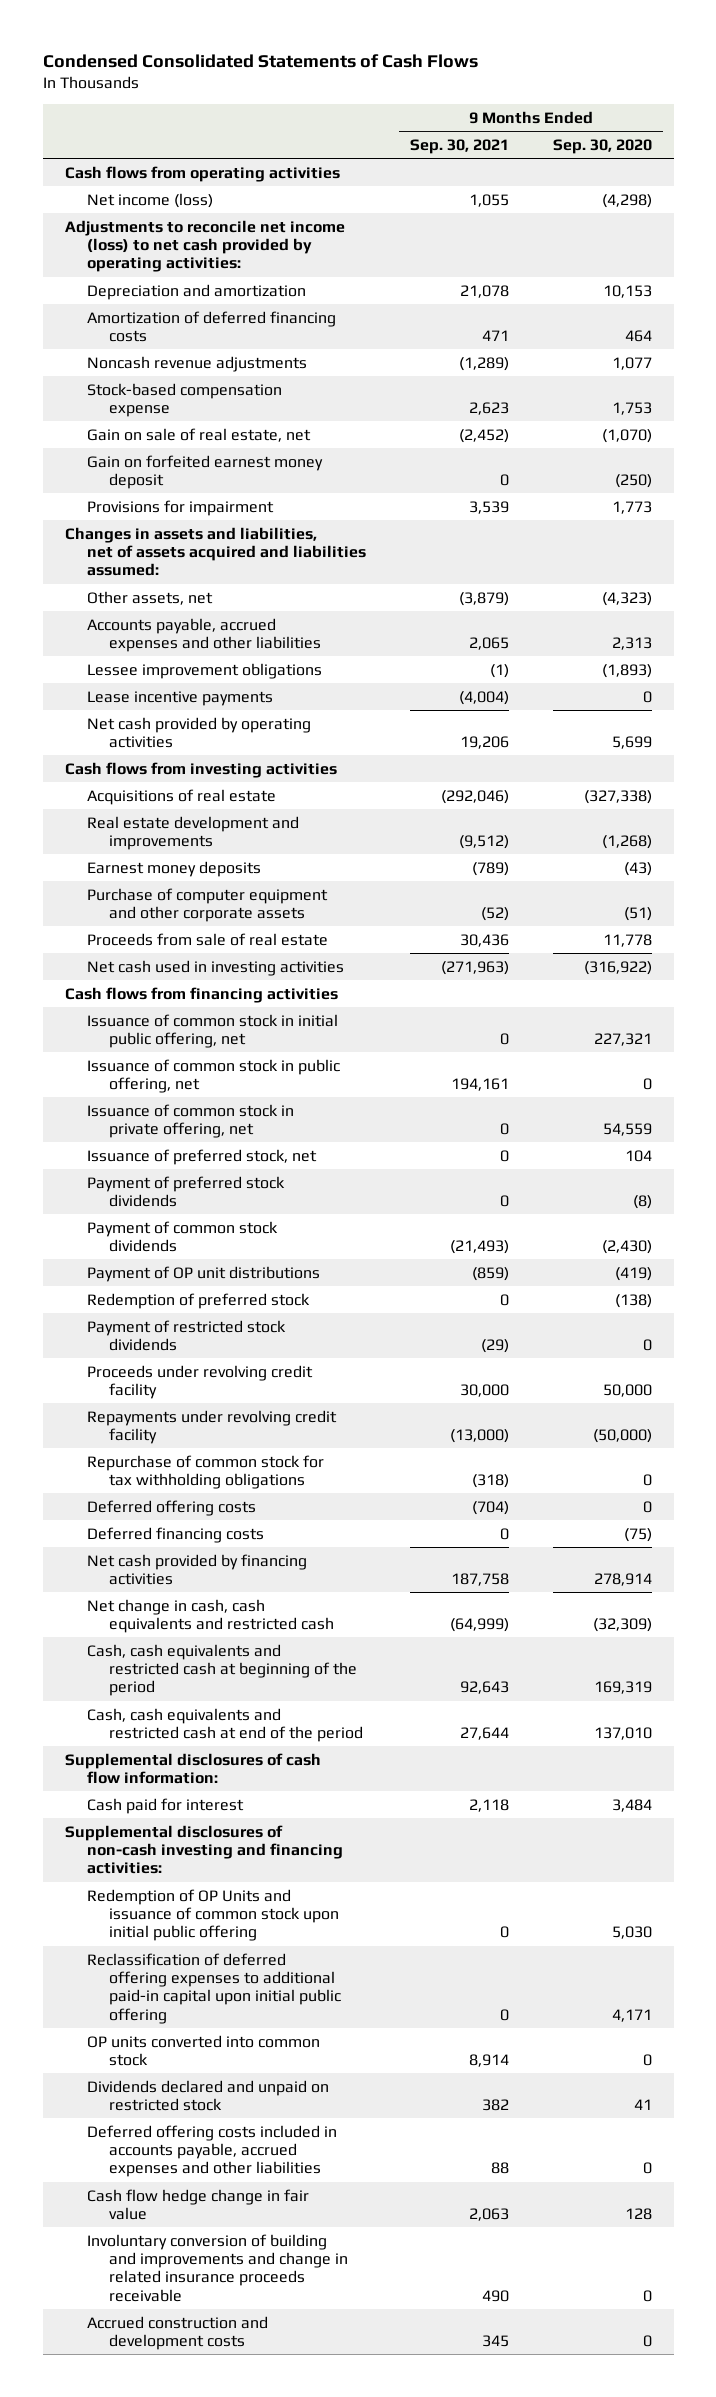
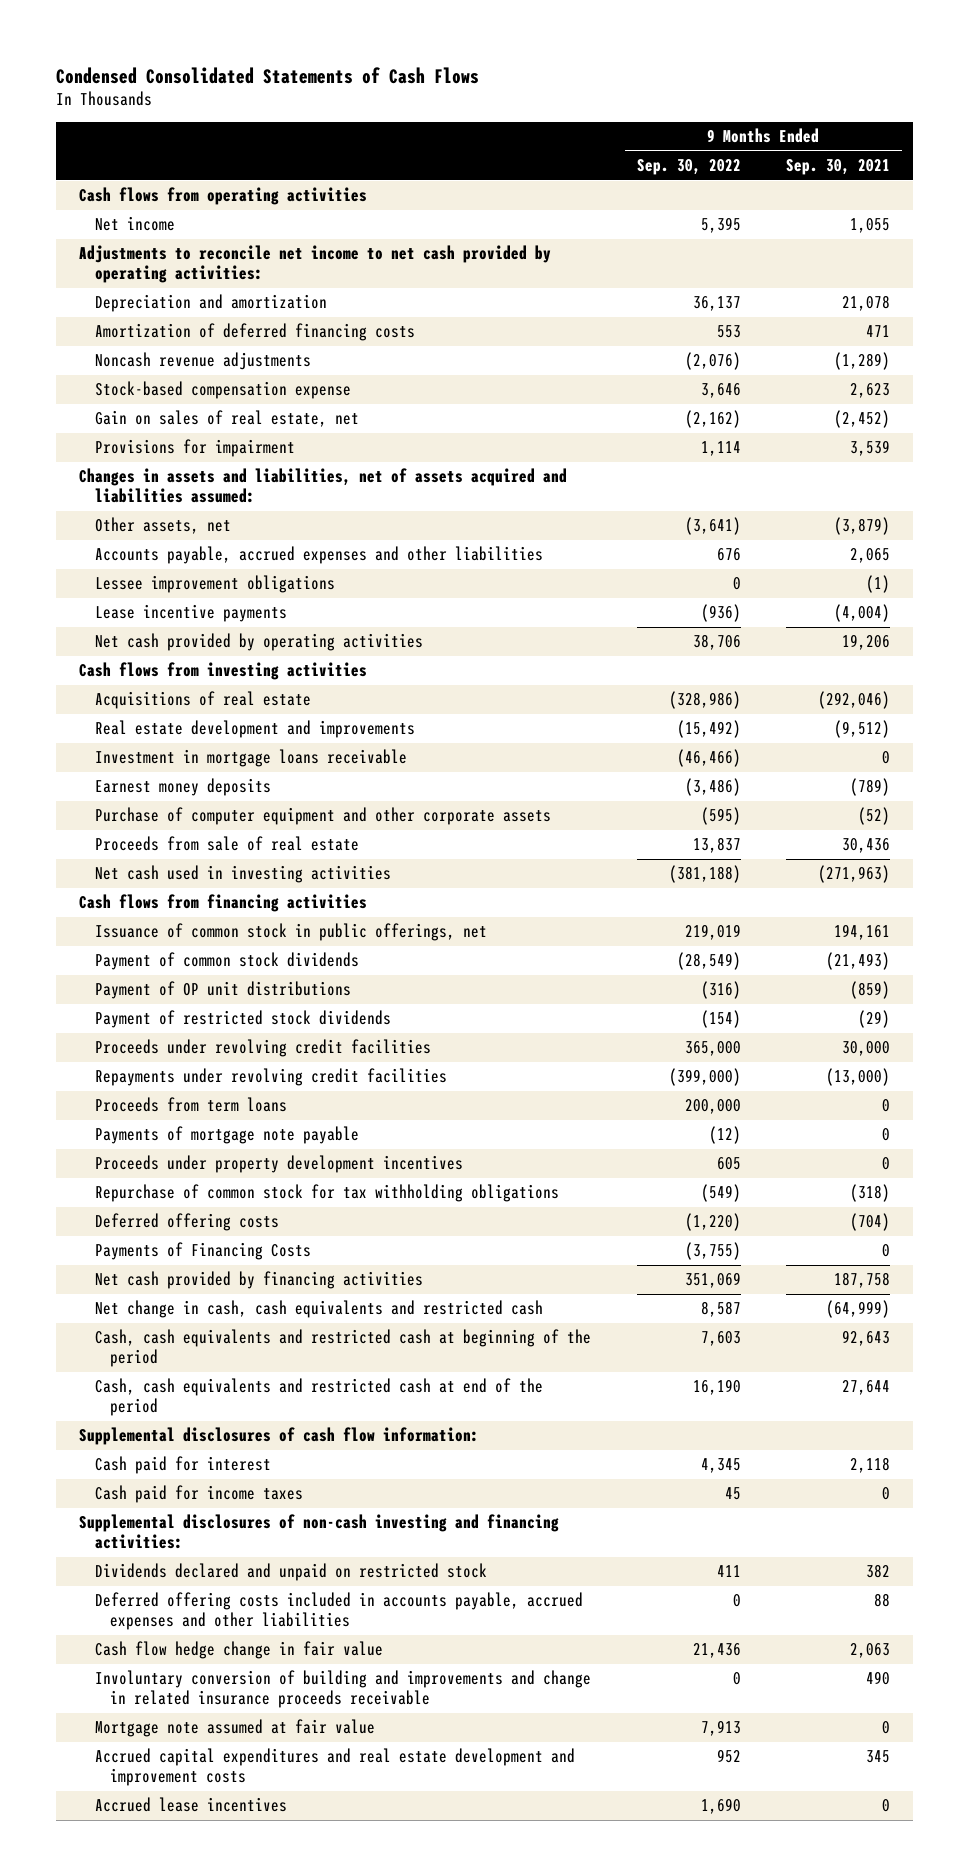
[552,138,652,154] Sep. 30, 2020 -> none
none -> [636,159,741,176] Sep. 30, 2022
[86,192,213,208] Net income (loss) -> [94,216,175,232] Net income
[64,219,345,273] Adjustments to reconcile net income (loss) to net cash provided by operating activities: -> [79,245,552,284] Adjustments to reconcile net income to net cash provided by operating activities:
[86,454,323,490] Gain on forfeited earnest money deposit -> none
[86,427,311,442] Gain on sale of real estate, net -> [94,410,359,428] Gain on sales of real estate, net
none -> [94,749,407,768] Investment in mortgage loans receivable
[86,1013,338,1049] Issuance of common stock in initial public offering, net -> none
[86,1103,294,1139] Issuance of common stock in private offering, net -> none
[86,1148,317,1165] Issuance of preferred stock, net -> none
[86,1175,285,1208] Payment of preferred stock dividends -> none
[86,1058,340,1094] Issuance of common stock in public offering, net -> [94,923,487,942] Issuance of common stock in public offerings, net
[86,1292,310,1309] Redemption of preferred stock -> none
[86,1364,313,1400] Proceeds under revolving credit facility -> [94,1039,431,1058] Proceeds under revolving credit facilities
[86,1409,337,1445] Repayments under revolving credit facility -> [94,1068,447,1087] Repayments under revolving credit facilities
none -> [94,1097,287,1113] Proceeds from term loans
none -> [94,1126,359,1145] Payments of mortgage note payable
none -> [94,1155,463,1174] Proceeds under property development incentives
[86,1526,264,1543] Deferred financing costs -> none
none -> [94,1242,311,1261] Payments of Financing Costs
none -> [94,1485,303,1504] Cash paid for income taxes
[86,1888,339,1942] Redemption of OP Units and issuance of common stock upon initial public offering -> none
[86,1952,341,2024] Reclassification of deferred offering expenses to additional paid-in capital upon initial public offering -> none
[86,2034,320,2067] OP units converted into common stock -> none
none -> [94,1719,375,1738] Mortgage note assumed at fair value
[86,2315,268,2351] Accrued construction and development costs -> [94,1748,575,1787] Accrued capital expenditures and real estate development and improvement costs
none -> [94,1797,287,1813] Accrued lease incentives

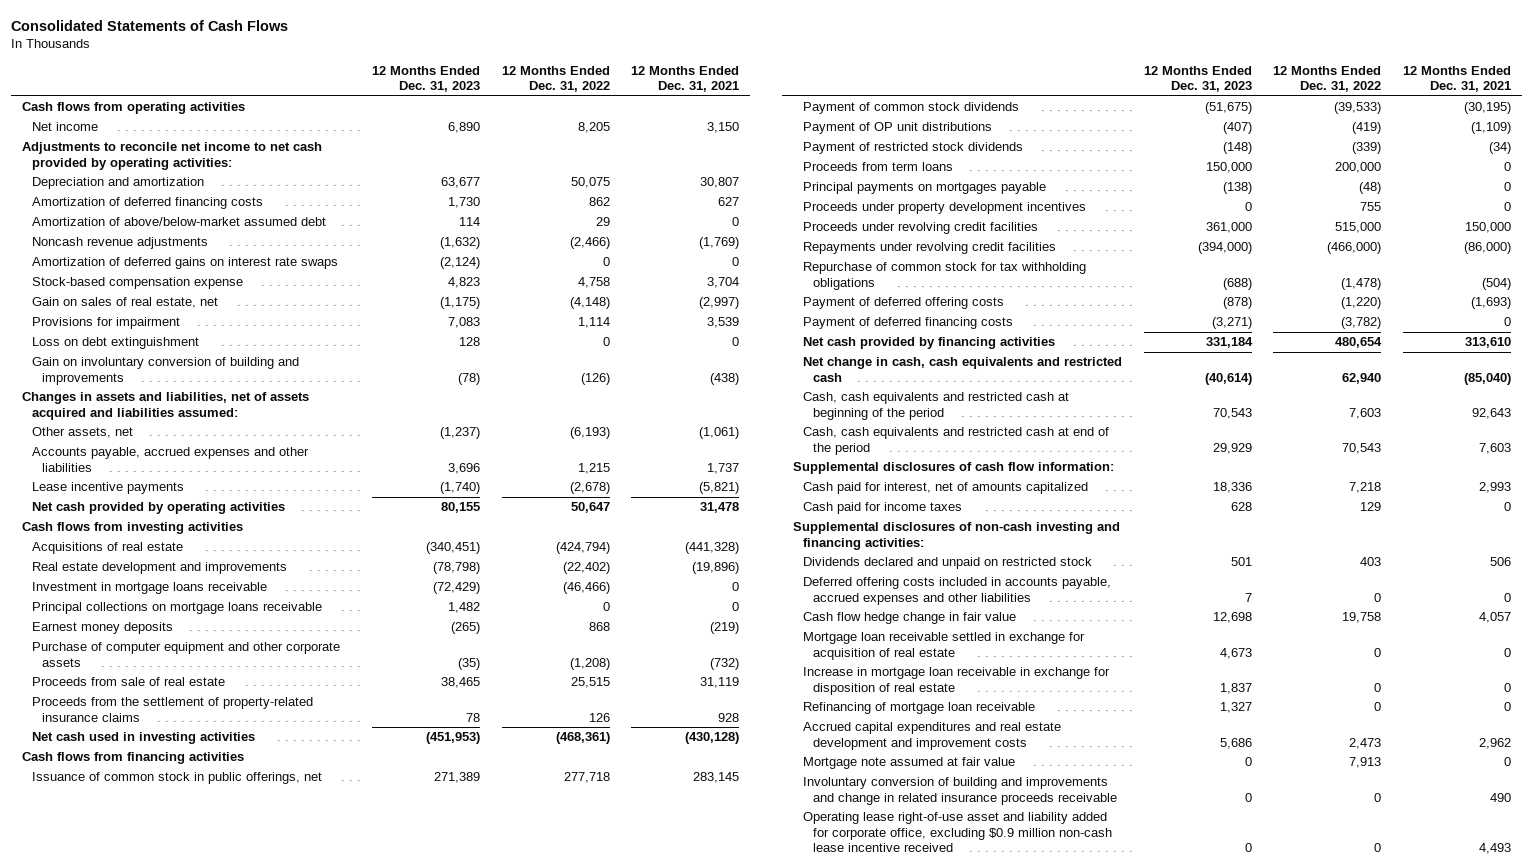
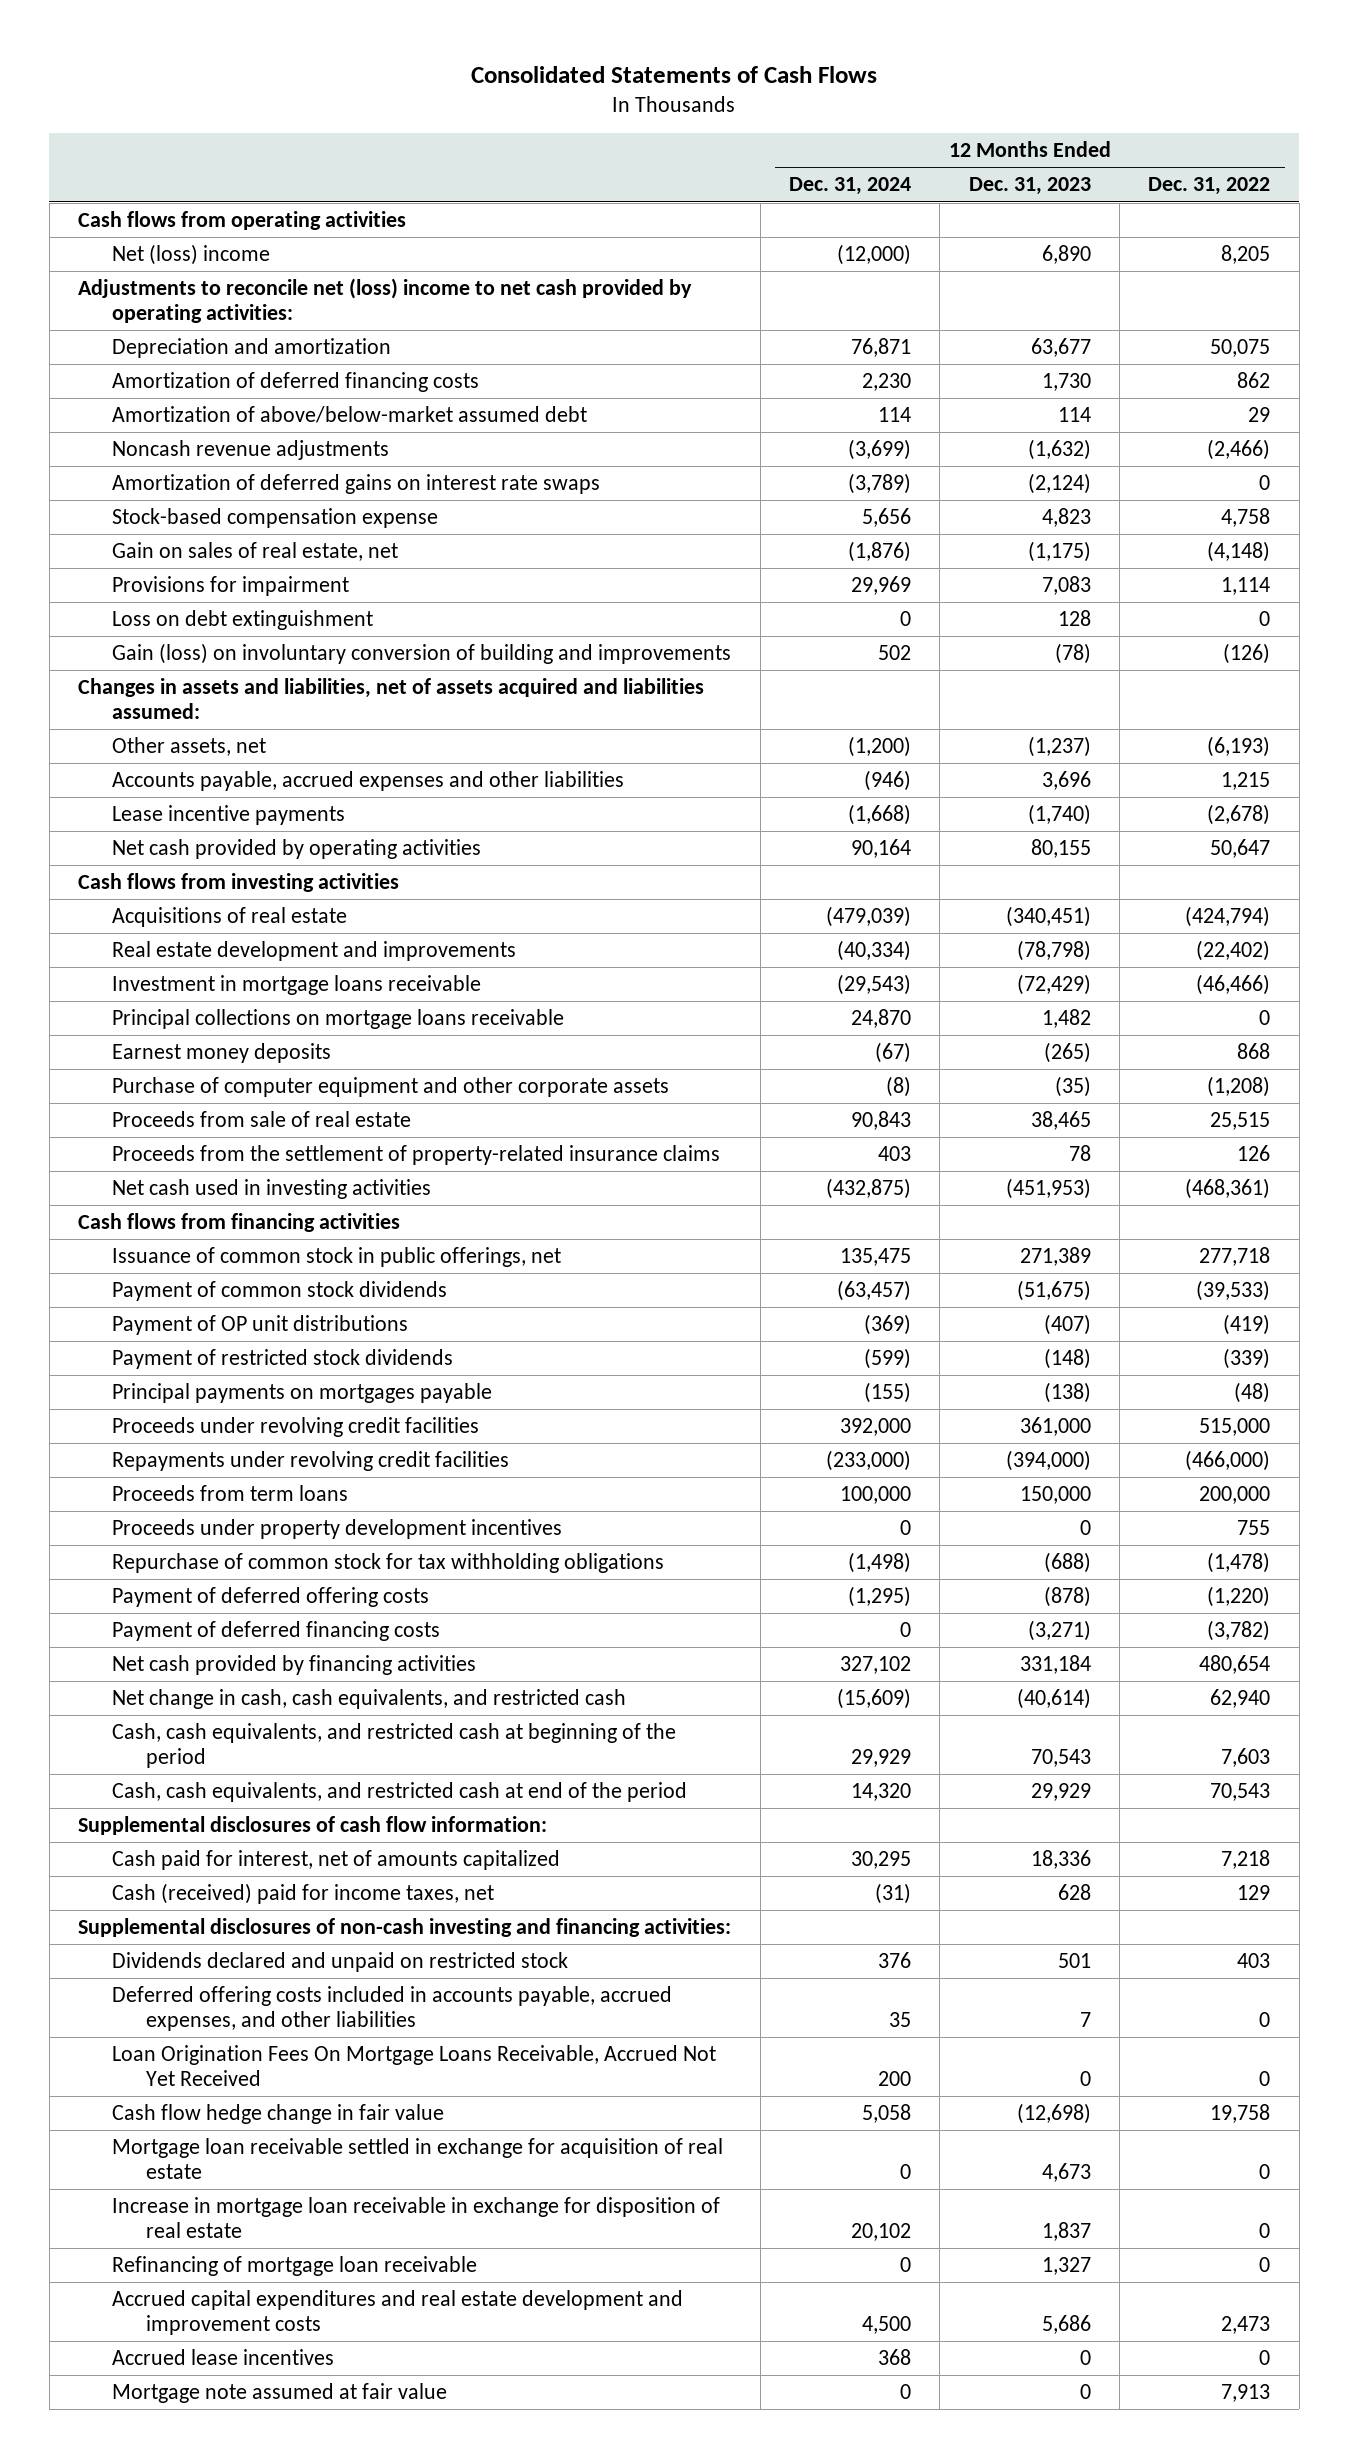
[631,65,740,93] 12 Months Ended Dec. 31, 2021 -> none
none -> [788,177,911,196] Dec. 31, 2024
[31,122,98,132] Net income -> [111,244,270,266] Net (loss) income
[21,142,322,170] Adjustments to reconcile net income to net cash provided by operating activities: -> [78,278,693,324] Adjustments to reconcile net (loss) income to net cash provided by operating activities:
[31,357,299,385] Gain on involuntary conversion of building and improvements -> [111,643,731,665] Gain (loss) on involuntary conversion of building and improvements
[802,162,953,172] Proceeds from term loans -> [111,1485,348,1502] Proceeds from term loans
[802,202,1086,215] Proceeds under property development incentives -> [111,1519,562,1540] Proceeds under property development incentives
[802,357,1122,382] Net change in cash, cash equivalents and restricted cash -> [111,1689,626,1710] Net change in cash, cash equivalents, and restricted cash
[802,392,1069,420] Cash, cash equivalents and restricted cash at beginning of the period -> [111,1723,676,1769] Cash, cash equivalents, and restricted cash at beginning of the period
[802,427,1109,455] Cash, cash equivalents and restricted cash at end of the period -> [111,1782,687,1803] Cash, cash equivalents, and restricted cash at end of the period
[802,502,962,515] Cash paid for income taxes -> [111,1883,494,1905] Cash (received) paid for income taxes, net
[802,577,1111,605] Deferred offering costs included in accounts payable, accrued expenses and other liabilities -> [111,1986,672,2032] Deferred offering costs included in accounts payable, accrued expenses, and other liabilities
none -> [111,2045,716,2087] Loan Origination Fees On Mortgage Loans Receivable, Accrued Not Yet Received
[1212,612,1252,624] 12,698 -> [1016,2103,1091,2125] (12,698)
none -> [111,2349,334,2366] Accrued lease incentives
[802,777,1117,805] Involuntary conversion of building and improvements and change in related insurance proceeds receivable -> none
[802,812,1112,852] Operating lease right-of-use asset and liability added for corporate office, excluding $0.9 million non-cash lease incentive received -> none

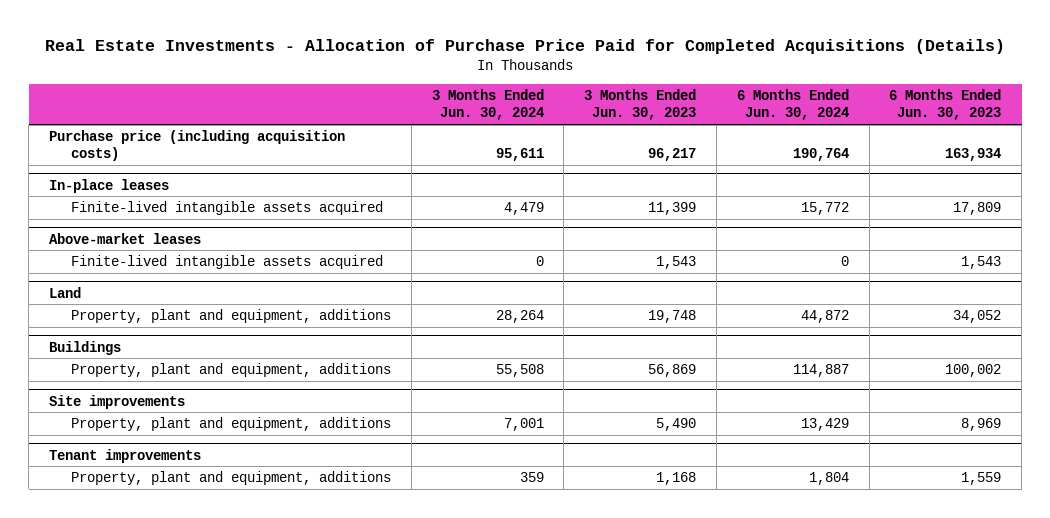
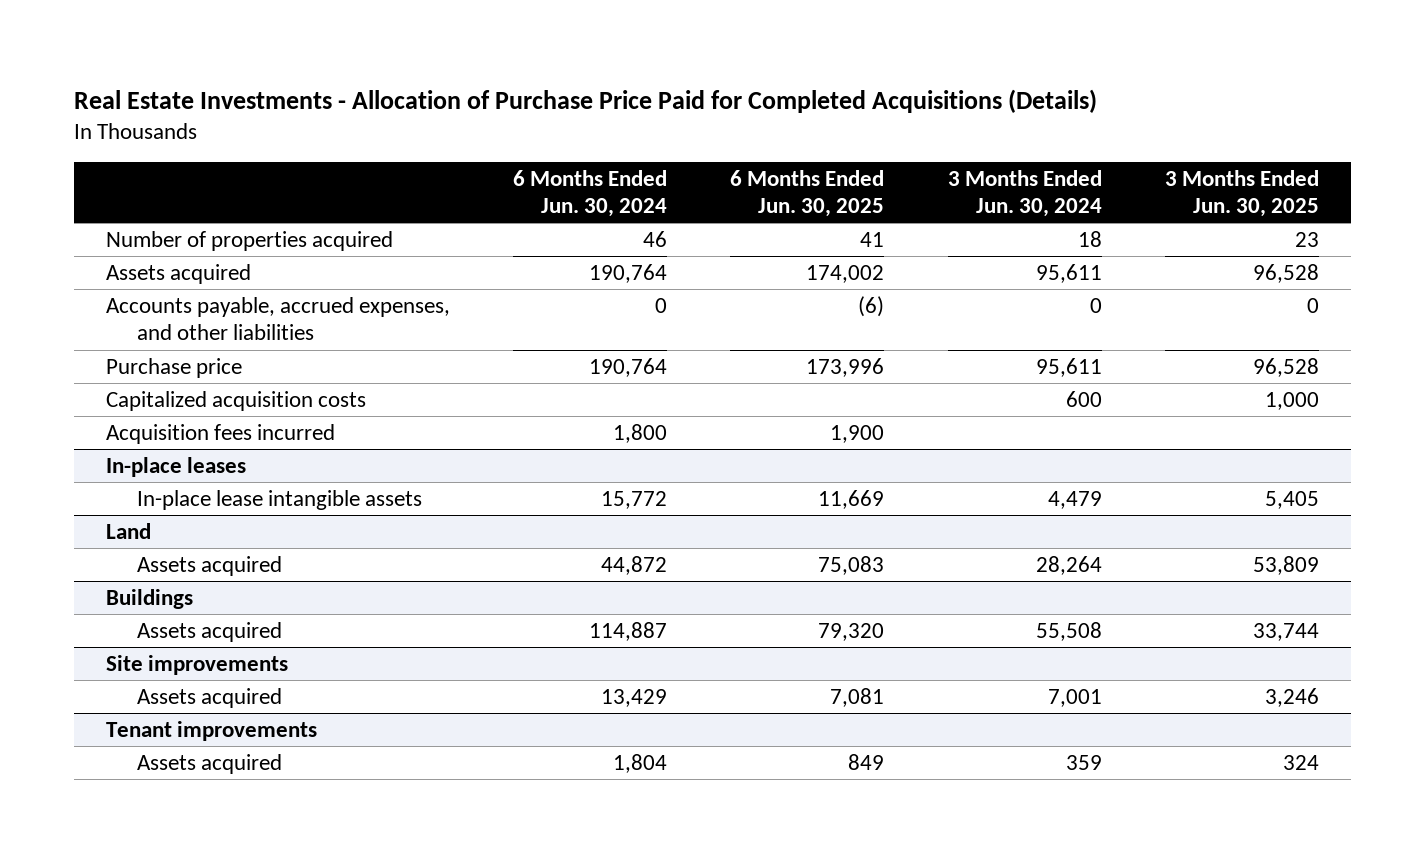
[584,89,697,121] 3 Months Ended Jun. 30, 2023 -> none
[889,89,1002,121] 6 Months Ended Jun. 30, 2023 -> none
none -> [730,169,885,218] 6 Months Ended Jun. 30, 2025
none -> [1164,169,1319,218] 3 Months Ended Jun. 30, 2025
none -> [105,230,393,251] Number of properties acquired
none -> [105,263,251,284] Assets acquired
none -> [105,296,450,341] Accounts payable, accrued expenses, and other liabilities
[48,130,345,162] Purchase price (including acquisition costs) -> [105,357,242,378] Purchase price
none -> [105,390,366,411] Capitalized acquisition costs
none -> [105,423,335,444] Acquisition fees incurred
[48,232,201,244] Above-market leases -> none
[71,255,384,270] Finite-lived intangible assets acquired -> none
[71,201,384,216] Finite-lived intangible assets acquired -> [137,489,423,510] In-place lease intangible assets
[71,309,392,324] Property, plant and equipment, additions -> [137,555,283,576] Assets acquired
[71,363,392,378] Property, plant and equipment, additions -> [137,621,283,642] Assets acquired
[71,417,392,432] Property, plant and equipment, additions -> [137,687,283,708] Assets acquired
[71,471,392,486] Property, plant and equipment, additions -> [137,753,283,774] Assets acquired

